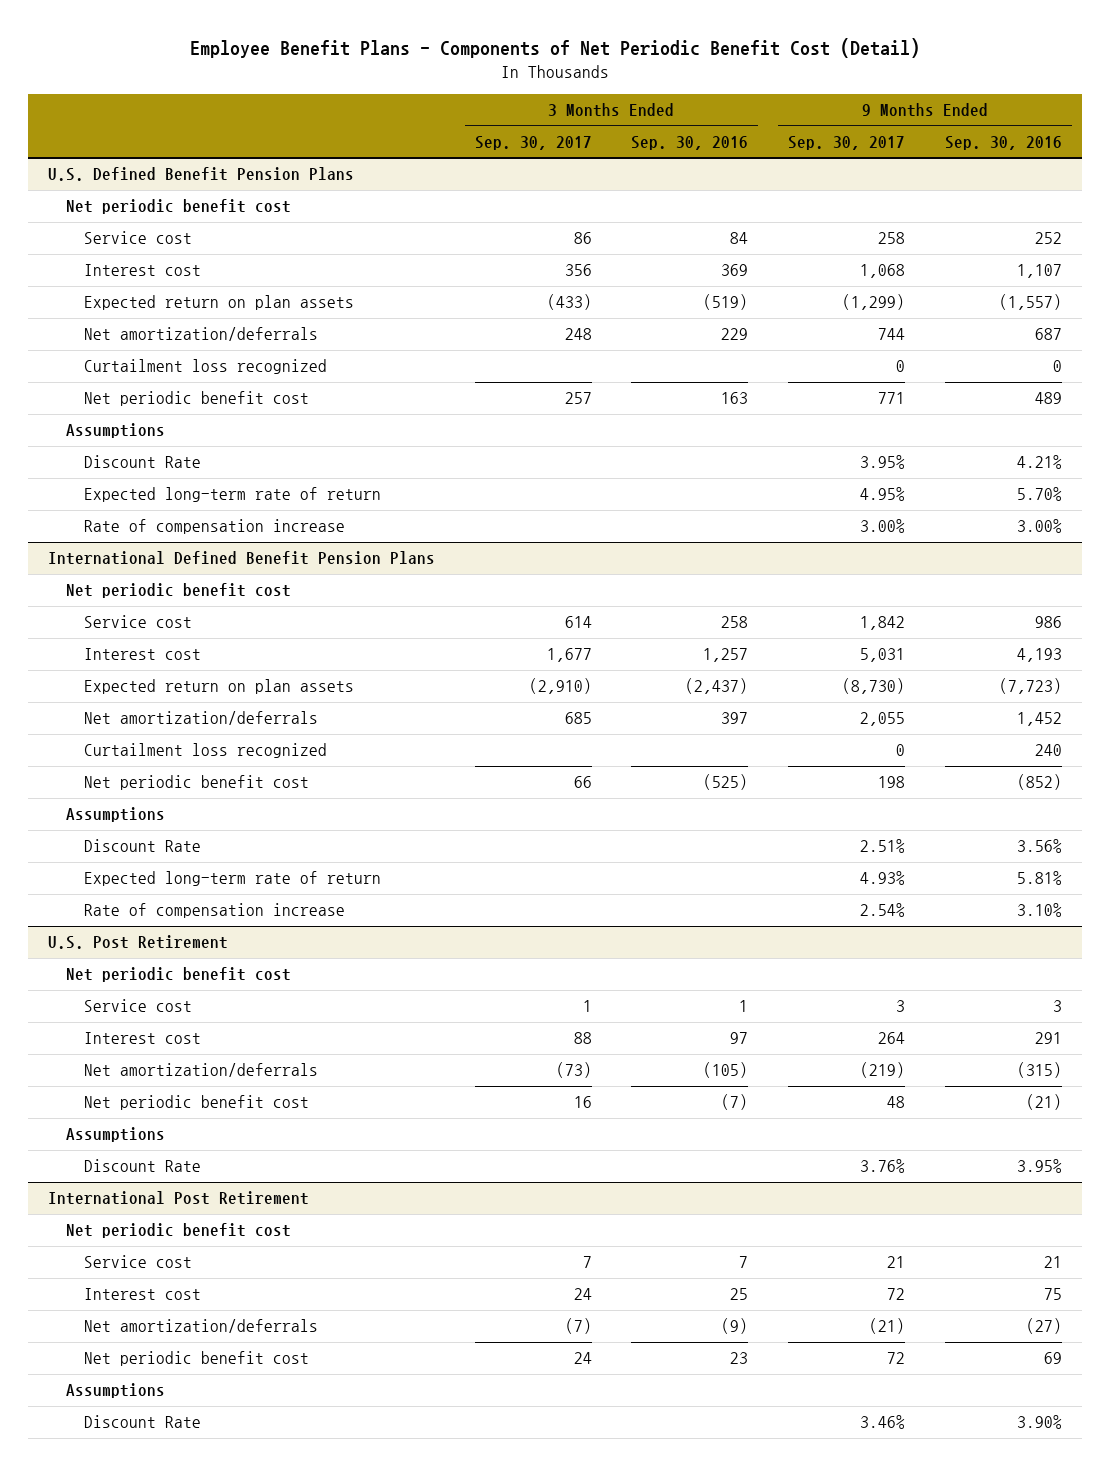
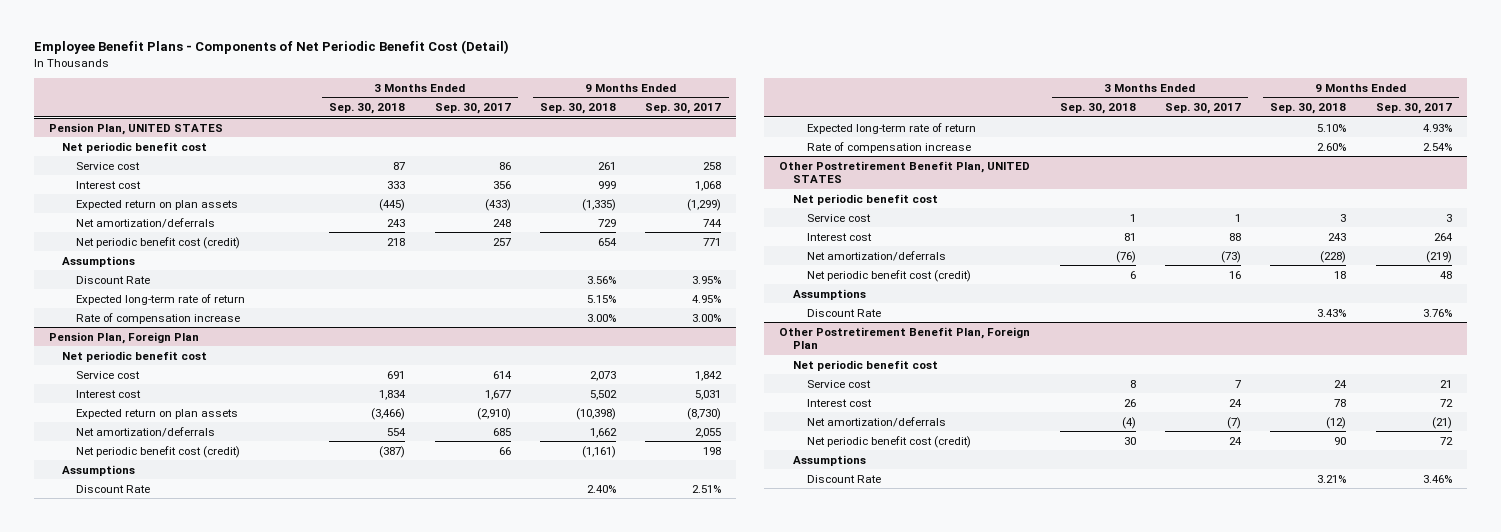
[631,135,749,150] Sep. 30, 2016 -> none
[944,135,1062,150] Sep. 30, 2016 -> none
none -> [329,102,406,114] Sep. 30, 2018
none -> [540,102,617,114] Sep. 30, 2018
[47,167,354,182] U.S. Defined Benefit Pension Plans -> none
none -> [48,122,223,135] Pension Plan, UNITED STATES
[84,359,328,375] Curtailment loss recognized -> none
[84,391,310,407] Net periodic benefit cost -> [76,236,241,249] Net periodic benefit cost (credit)
[47,551,435,566] International Defined Benefit Pension Plans -> none
none -> [48,331,199,344] Pension Plan, Foreign Plan
[84,743,328,759] Curtailment loss recognized -> none
[84,775,310,791] Net periodic benefit cost -> [76,445,241,458] Net periodic benefit cost (credit)
[47,935,228,950] U.S. Post Retirement -> none
none -> [779,160,1031,184] Other Postretirement Benefit Plan, UNITED STATES
[84,1095,310,1111] Net periodic benefit cost -> [806,269,971,282] Net periodic benefit cost (credit)
[47,1191,309,1206] International Post Retirement -> none
none -> [779,326,1031,350] Other Postretirement Benefit Plan, Foreign Plan
[84,1351,310,1367] Net periodic benefit cost -> [806,435,971,448] Net periodic benefit cost (credit)

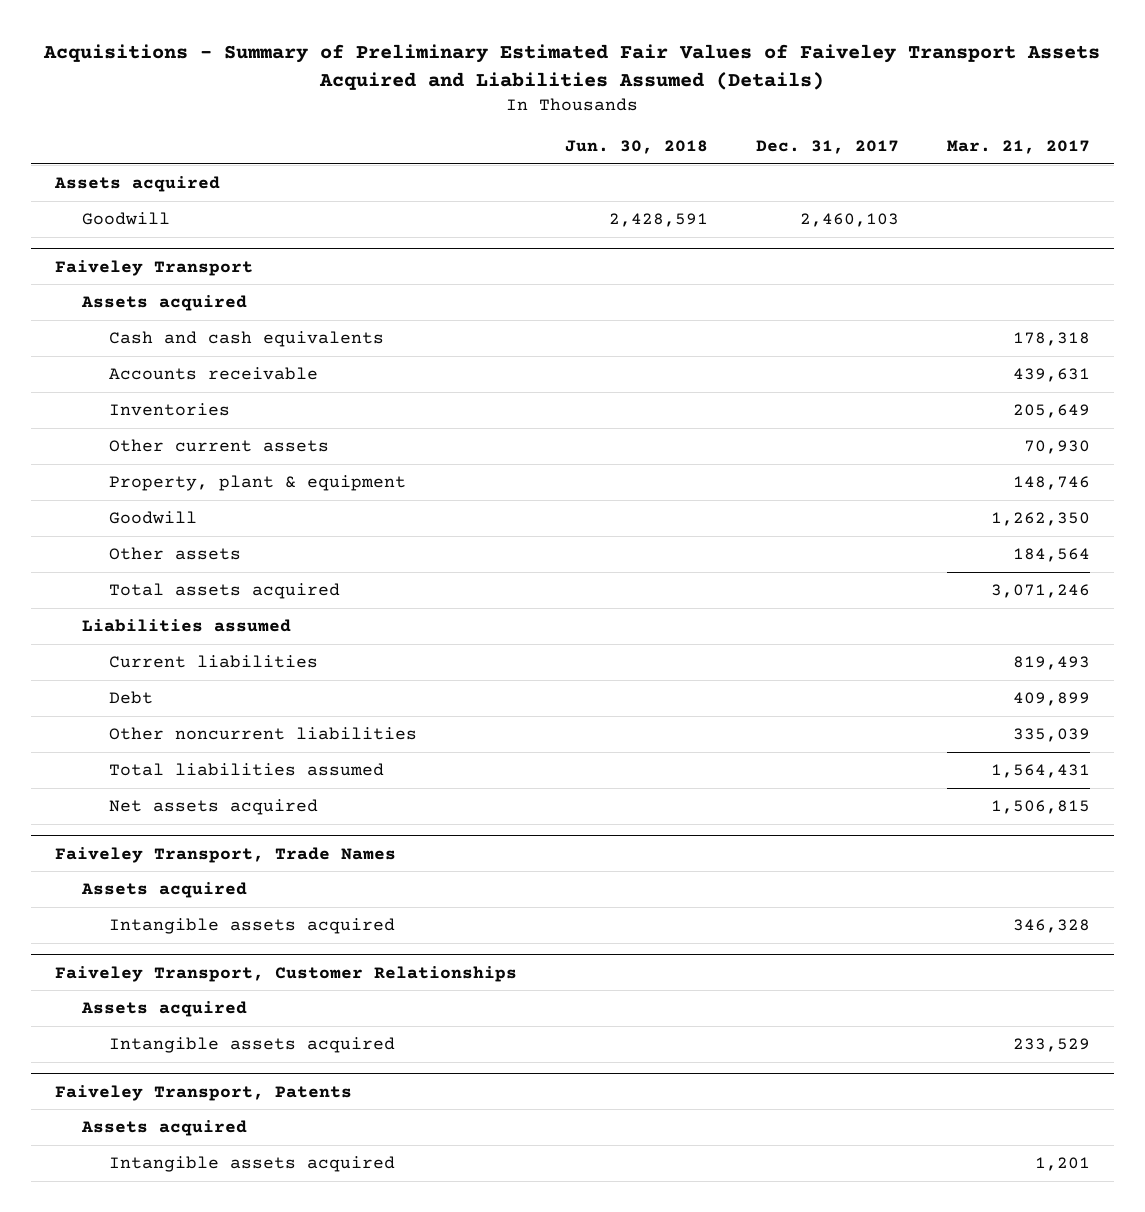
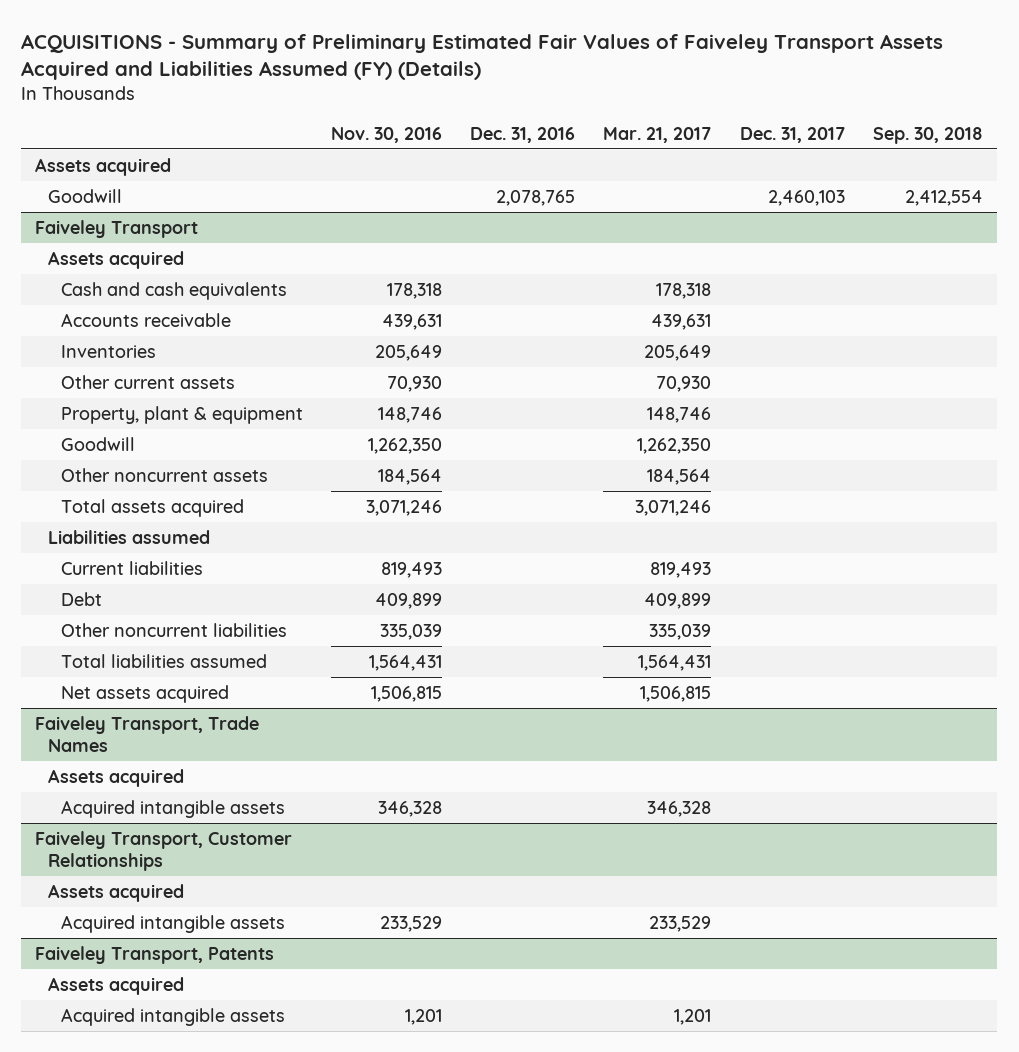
[43,44,1101,91] Acquisitions - Summary of Preliminary Estimated Fair Values of Faiveley Transport Assets Acquired and Liabilities Assumed (Details) -> [21,33,944,81] ACQUISITIONS - Summary of Preliminary Estimated Fair Values of Faiveley Transport Assets Acquired and Liabilities Assumed (FY) (Details)
[564,140,708,155] Jun. 30, 2018 -> none
none -> [330,126,442,143] Nov. 30, 2016
none -> [470,126,576,143] Dec. 31, 2016
none -> [873,126,984,144] Sep. 30, 2018
[109,547,242,561] Other assets -> [60,467,268,482] Other noncurrent assets
[109,918,396,935] Intangible assets acquired -> [60,799,285,818] Acquired intangible assets
[109,1037,396,1054] Intangible assets acquired -> [60,914,285,933] Acquired intangible assets
[109,1156,396,1173] Intangible assets acquired -> [60,1007,285,1026] Acquired intangible assets

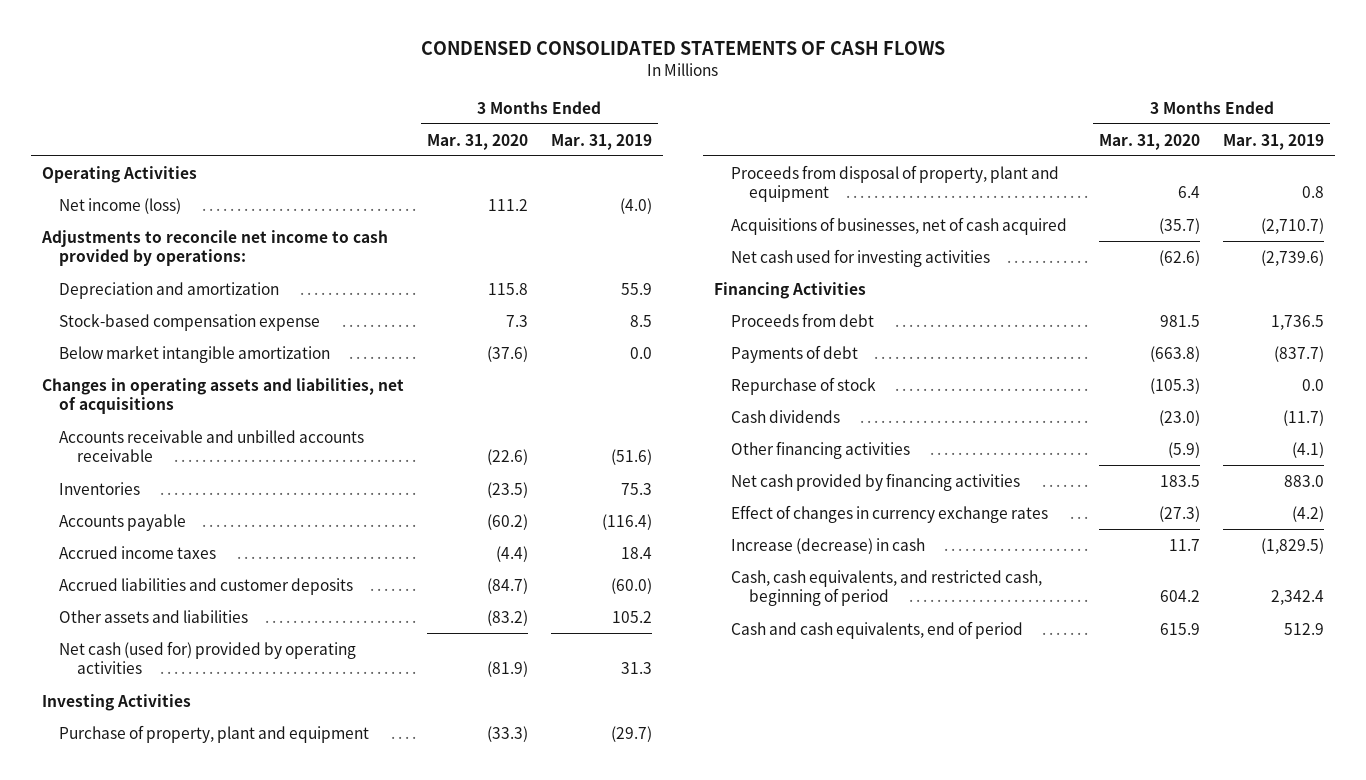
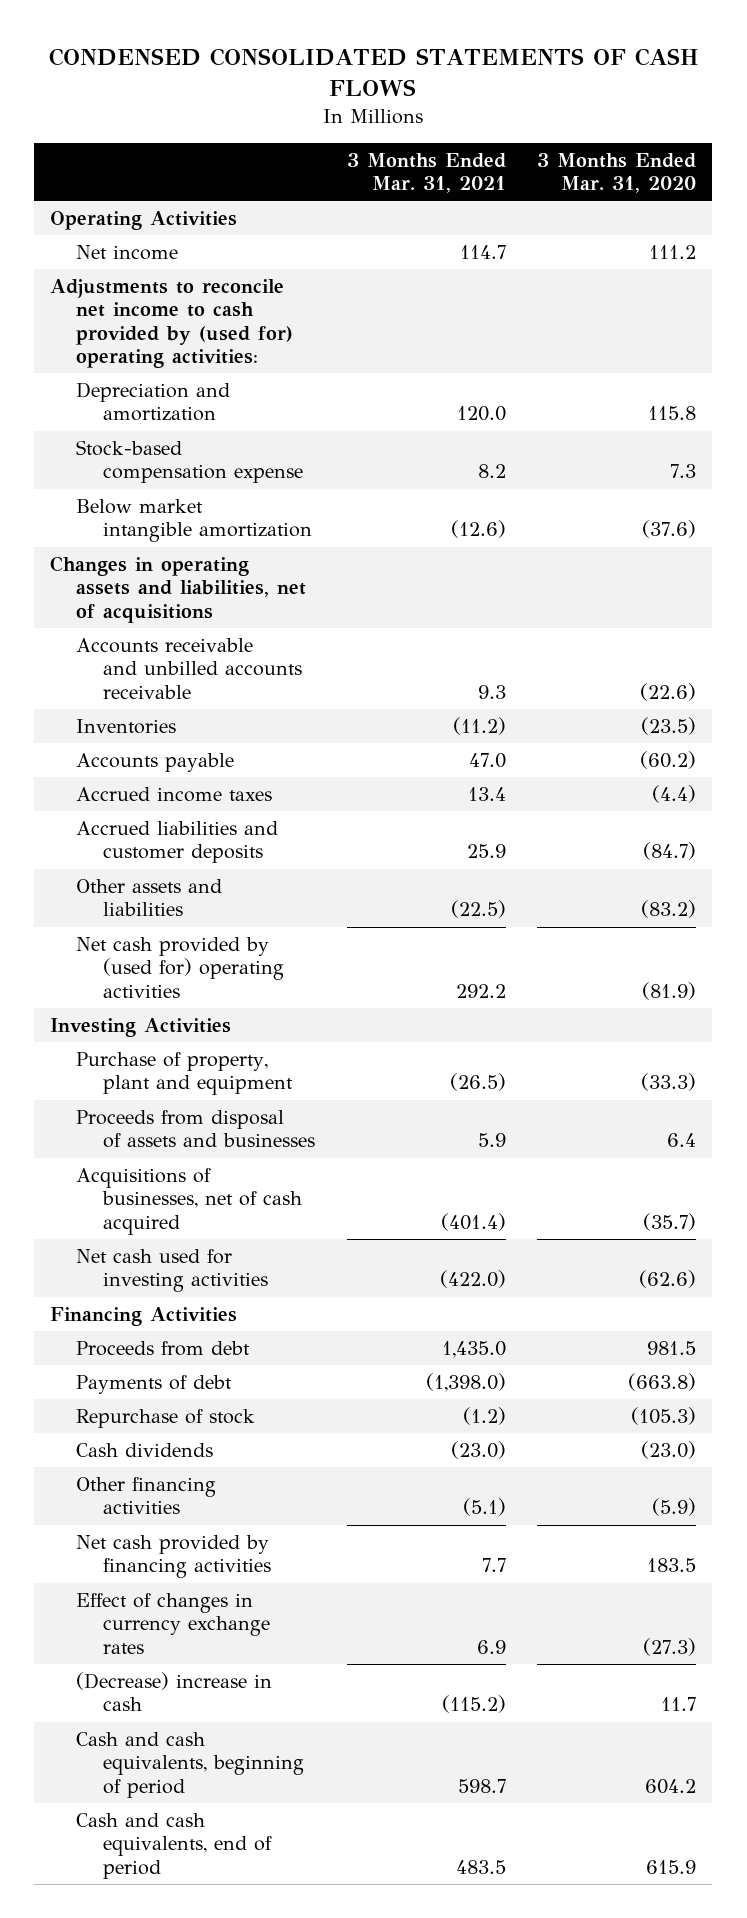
[550,133,652,150] Mar. 31, 2019 -> none
none -> [346,152,506,193] 3 Months Ended Mar. 31, 2021
[59,197,182,214] Net income (loss) -> [76,245,179,261] Net income
[41,229,389,267] Adjustments to reconcile net income to cash provided by operations: -> [50,279,294,369] Adjustments to reconcile net income to cash provided by (used for) operating activities:
[59,640,357,675] Net cash (used for) provided by operating activities -> [76,937,284,998] Net cash provided by (used for) operating activities
[731,164,1060,203] Proceeds from disposal of property, plant and equipment -> [76,1110,315,1149] Proceeds from disposal of assets and businesses
[731,537,926,554] Increase (decrease) in cash -> [76,1672,273,1712] (Decrease) increase in cash
[731,569,1043,607] Cash, cash equivalents, and restricted cash, beginning of period -> [76,1732,304,1798] Cash and cash equivalents, beginning of period

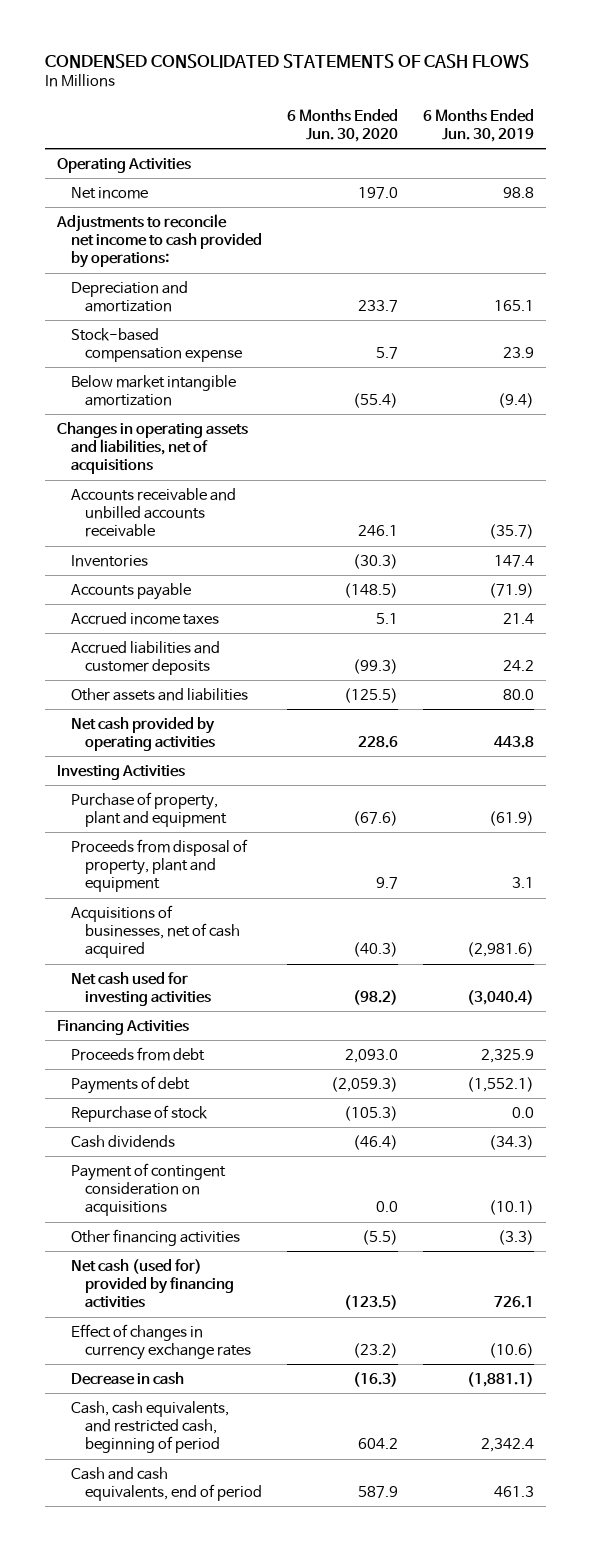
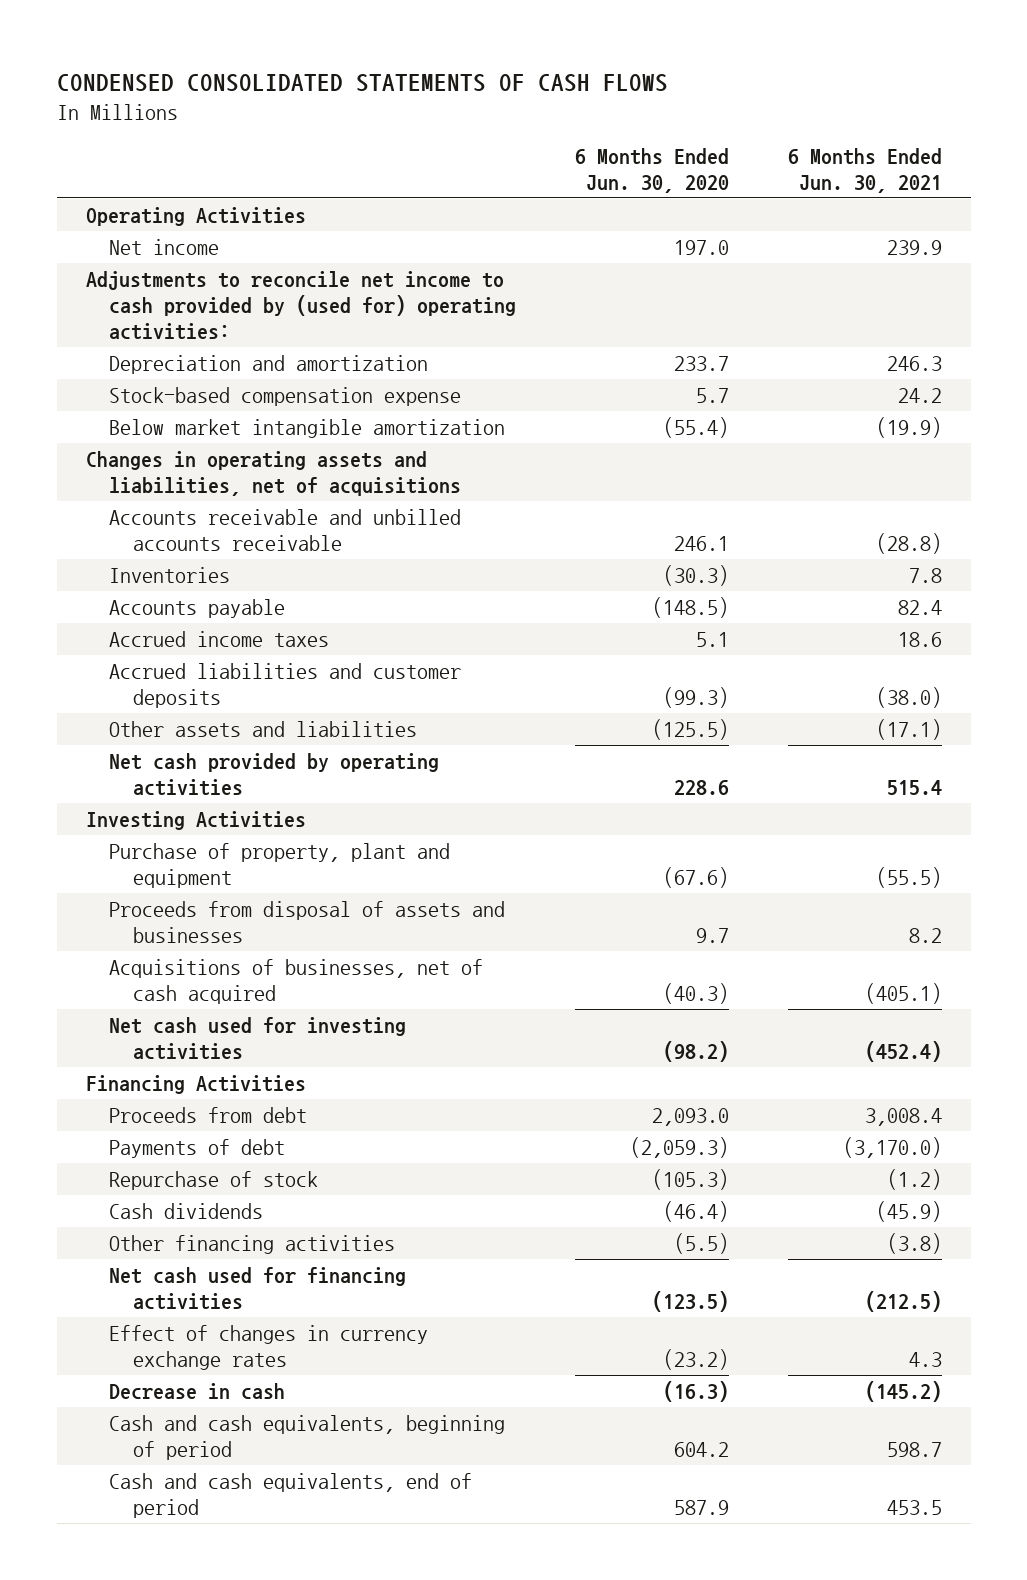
[422,108,534,142] 6 Months Ended Jun. 30, 2019 -> none
none -> [787,147,942,193] 6 Months Ended Jun. 30, 2021
[56,213,263,269] Adjustments to reconcile net income to cash provided by operations: -> [85,270,517,340] Adjustments to reconcile net income to cash provided by (used for) operating activities:
[71,838,249,893] Proceeds from disposal of property, plant and equipment -> [109,900,506,943] Proceeds from disposal of assets and businesses
[71,1162,227,1217] Payment of contingent consideration on acquisitions -> none
[71,1258,235,1309] Net cash (used for) provided by financing activities -> [109,1266,407,1310] Net cash used for financing activities
[71,1400,230,1454] Cash, cash equivalents, and restricted cash, beginning of period -> [109,1414,506,1460] Cash and cash equivalents, beginning of period

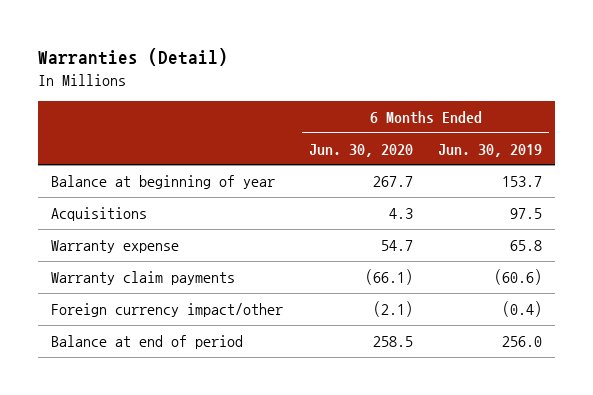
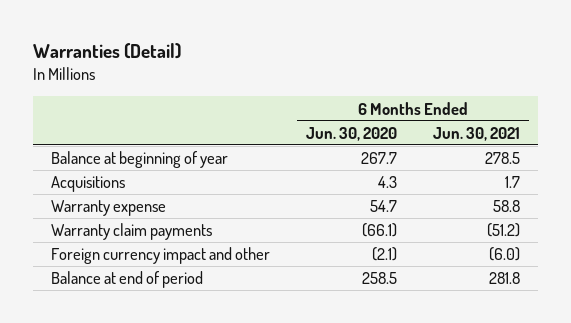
[438,143,543,157] Jun. 30, 2019 -> none
none -> [432,126,520,141] Jun. 30, 2021
[51,303,284,318] Foreign currency impact/other -> [50,247,270,265] Foreign currency impact and other

